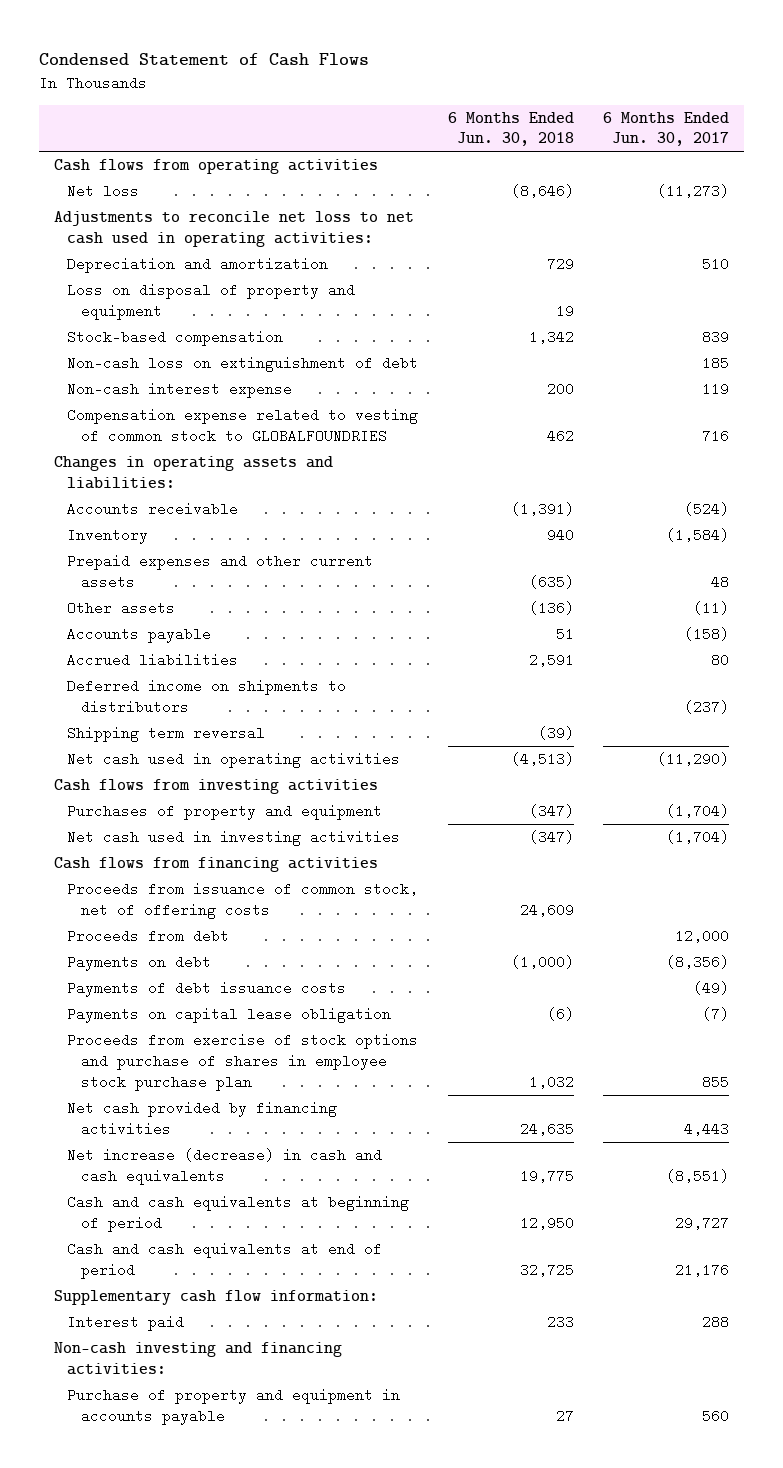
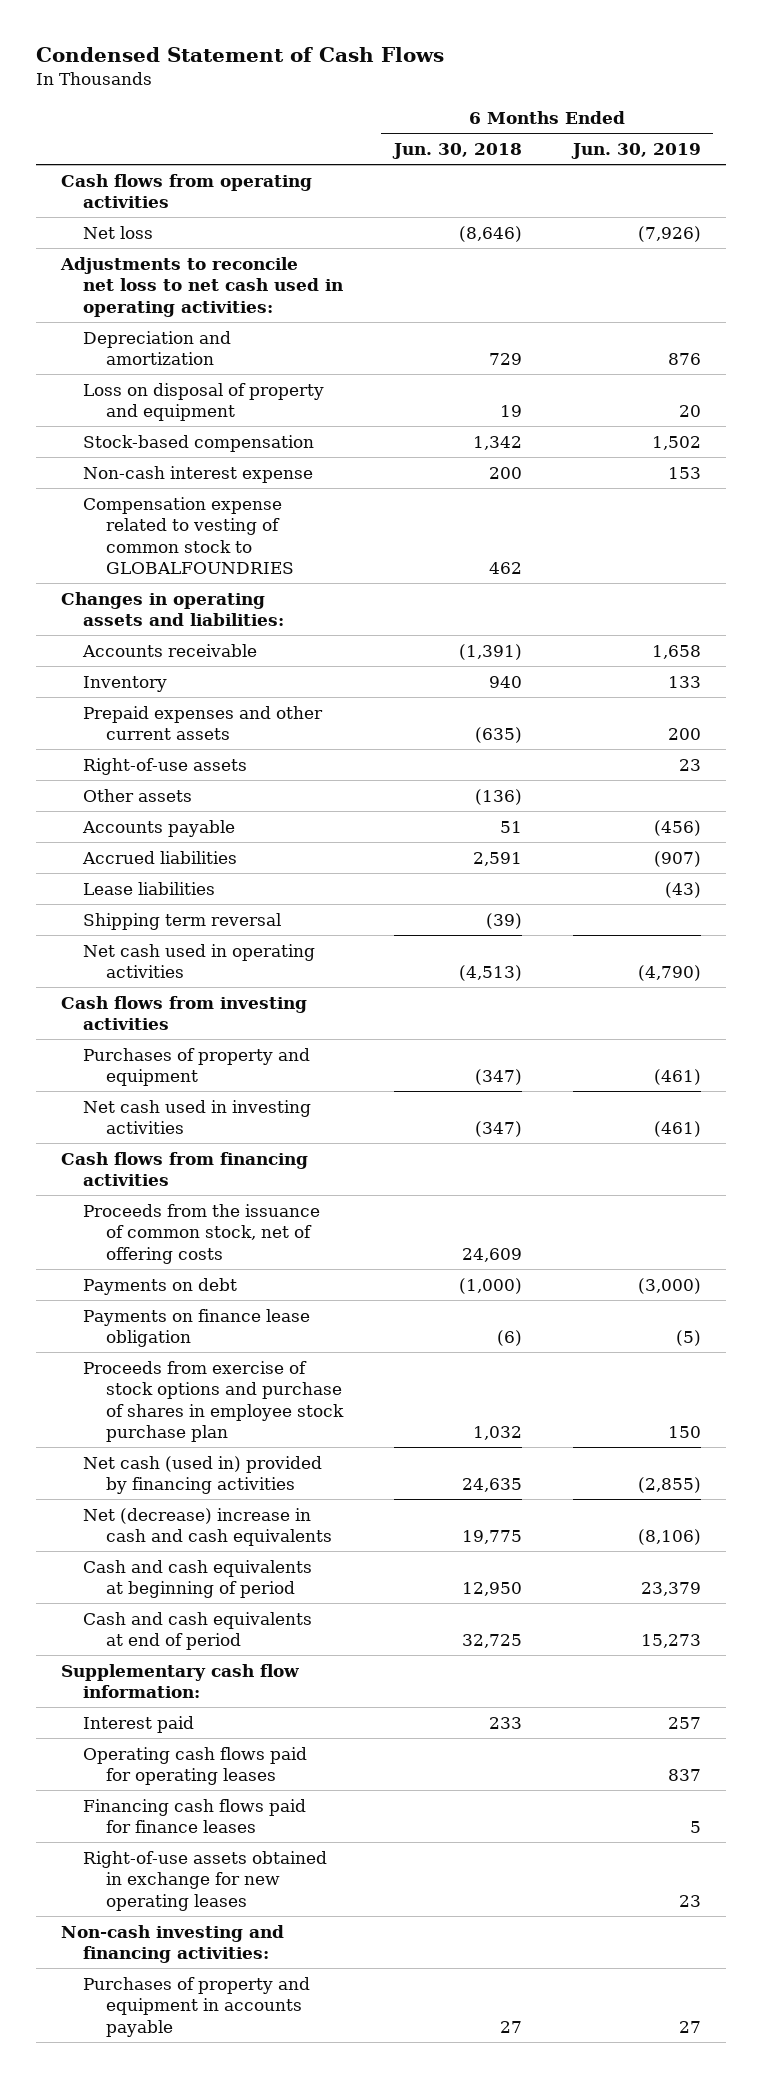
[603,111,730,147] 6 Months Ended Jun. 30, 2017 -> none
none -> [570,143,701,160] Jun. 30, 2019
[67,356,419,373] Non-cash loss on extinguishment of debt -> none
none -> [83,757,248,775] Right-of-use assets
[67,679,347,714] Deferred income on shipments to distributors -> none
none -> [83,881,216,895] Lease liabilities
[67,929,230,944] Proceeds from debt -> none
[67,882,419,919] Proceeds from issuance of common stock, net of offering costs -> [83,1203,321,1264] Proceeds from the issuance of common stock, net of offering costs
[67,981,347,998] Payments of debt issuance costs -> none
[67,1007,392,1024] Payments on capital lease obligation -> [83,1308,311,1348] Payments on finance lease obligation
[67,1101,338,1136] Net cash provided by financing activities -> [83,1455,323,1495] Net cash (used in) provided by financing activities
[67,1148,383,1185] Net increase (decrease) in cash and cash equivalents -> [83,1507,333,1547] Net (decrease) increase in cash and cash equivalents
none -> [83,1746,308,1786] Operating cash flows paid for operating leases
none -> [83,1798,307,1834] Financing cash flows paid for finance leases
none -> [83,1850,328,1911] Right-of-use assets obtained in exchange for new operating leases
[67,1388,401,1425] Purchase of property and equipment in accounts payable -> [83,1976,311,2037] Purchases of property and equipment in accounts payable

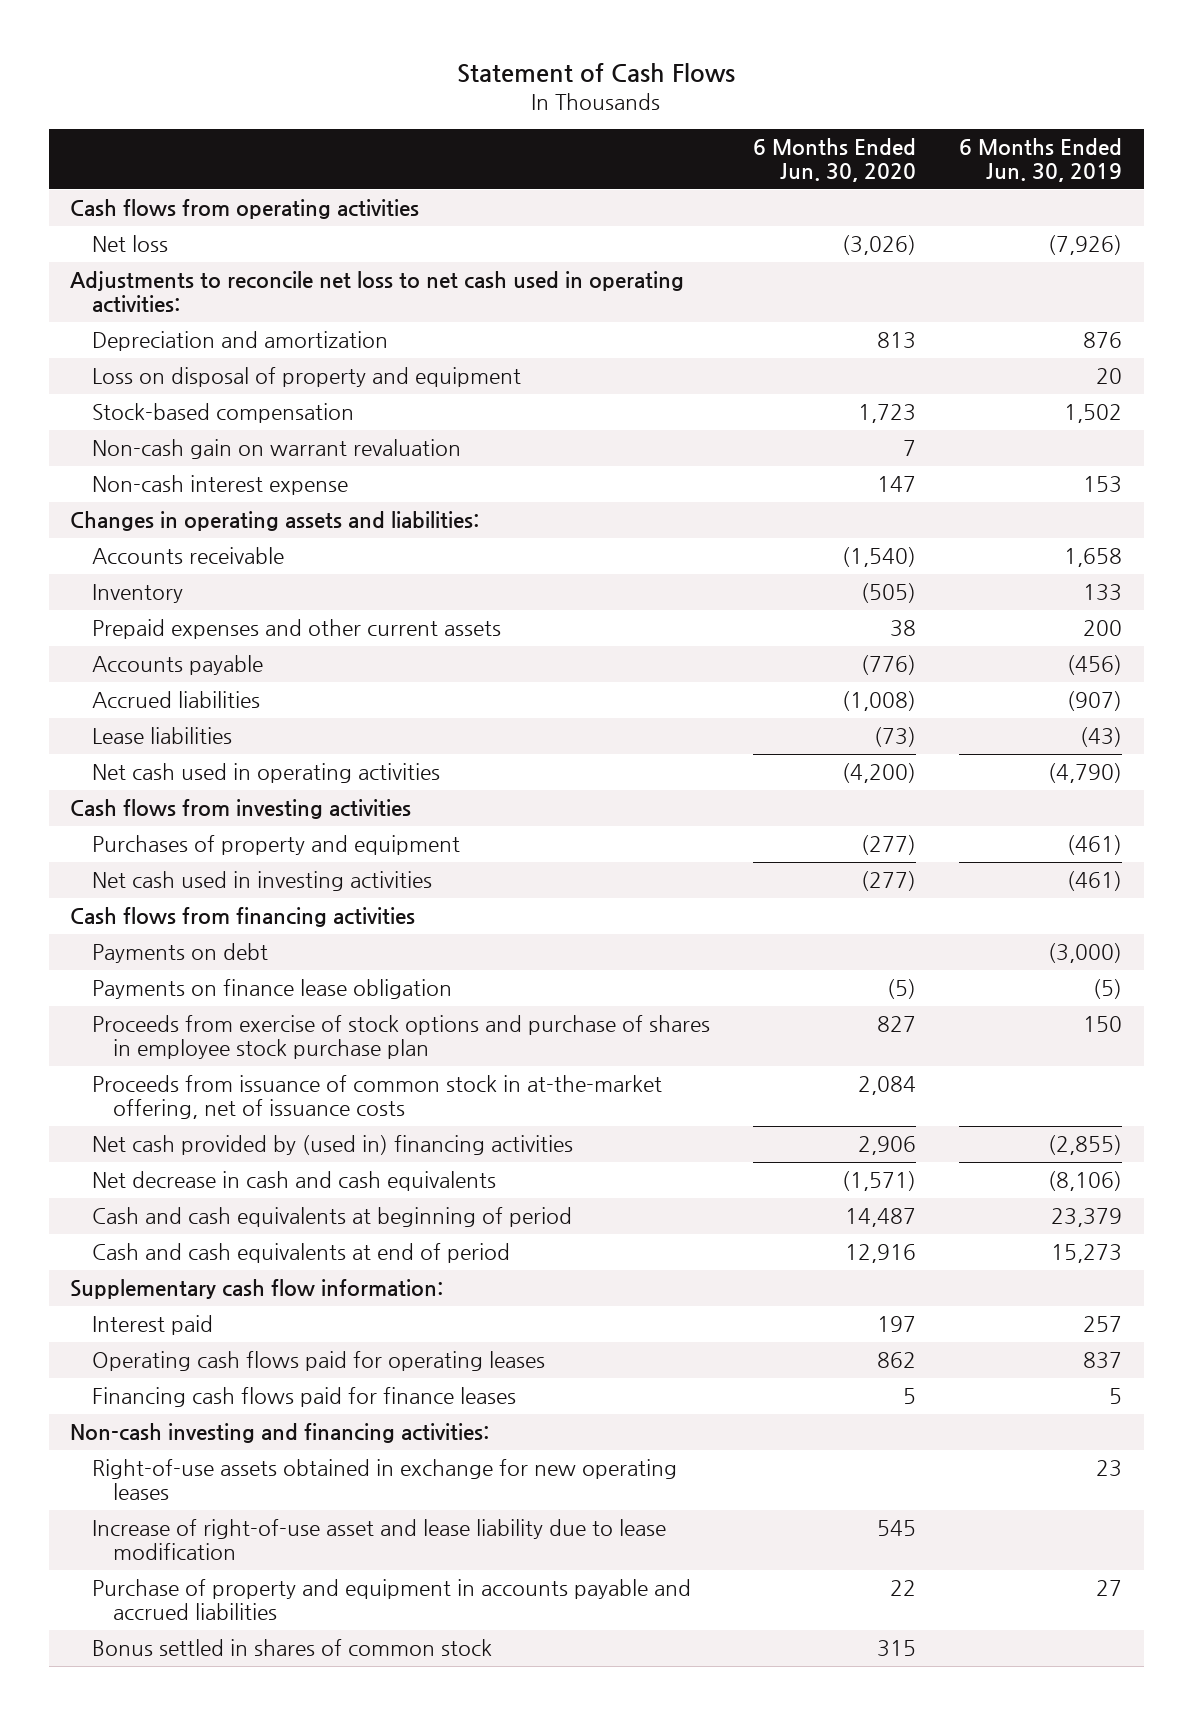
[35,47,444,63] Condensed Statement of Cash Flows -> [457,62,736,83] Statement of Cash Flows
[391,143,522,160] Jun. 30, 2018 -> none
none -> [753,138,917,183] 6 Months Ended Jun. 30, 2020
none -> [91,439,461,460] Non-cash gain on warrant revaluation
[83,496,295,574] Compensation expense related to vesting of common stock to GLOBALFOUNDRIES -> none
[83,757,248,775] Right-of-use assets -> none
[83,788,193,802] Other assets -> none
[83,912,282,930] Shipping term reversal -> none
[83,1203,321,1264] Proceeds from the issuance of common stock, net of offering costs -> none
none -> [91,1075,662,1120] Proceeds from issuance of common stock in at-the-market offering, net of issuance costs
[83,1455,323,1495] Net cash (used in) provided by financing activities -> [91,1135,573,1156] Net cash provided by (used in) financing activities
[83,1507,333,1547] Net (decrease) increase in cash and cash equivalents -> [91,1171,496,1192] Net decrease in cash and cash equivalents
[83,1850,328,1911] Right-of-use assets obtained in exchange for new operating leases -> [91,1459,677,1501] Right-of-use assets obtained in exchange for new operating leases
none -> [91,1519,666,1561] Increase of right-of-use asset and lease liability due to lease modification
[83,1976,311,2037] Purchases of property and equipment in accounts payable -> [91,1579,691,1621] Purchase of property and equipment in accounts payable and accrued liabilities
none -> [91,1639,492,1657] Bonus settled in shares of common stock

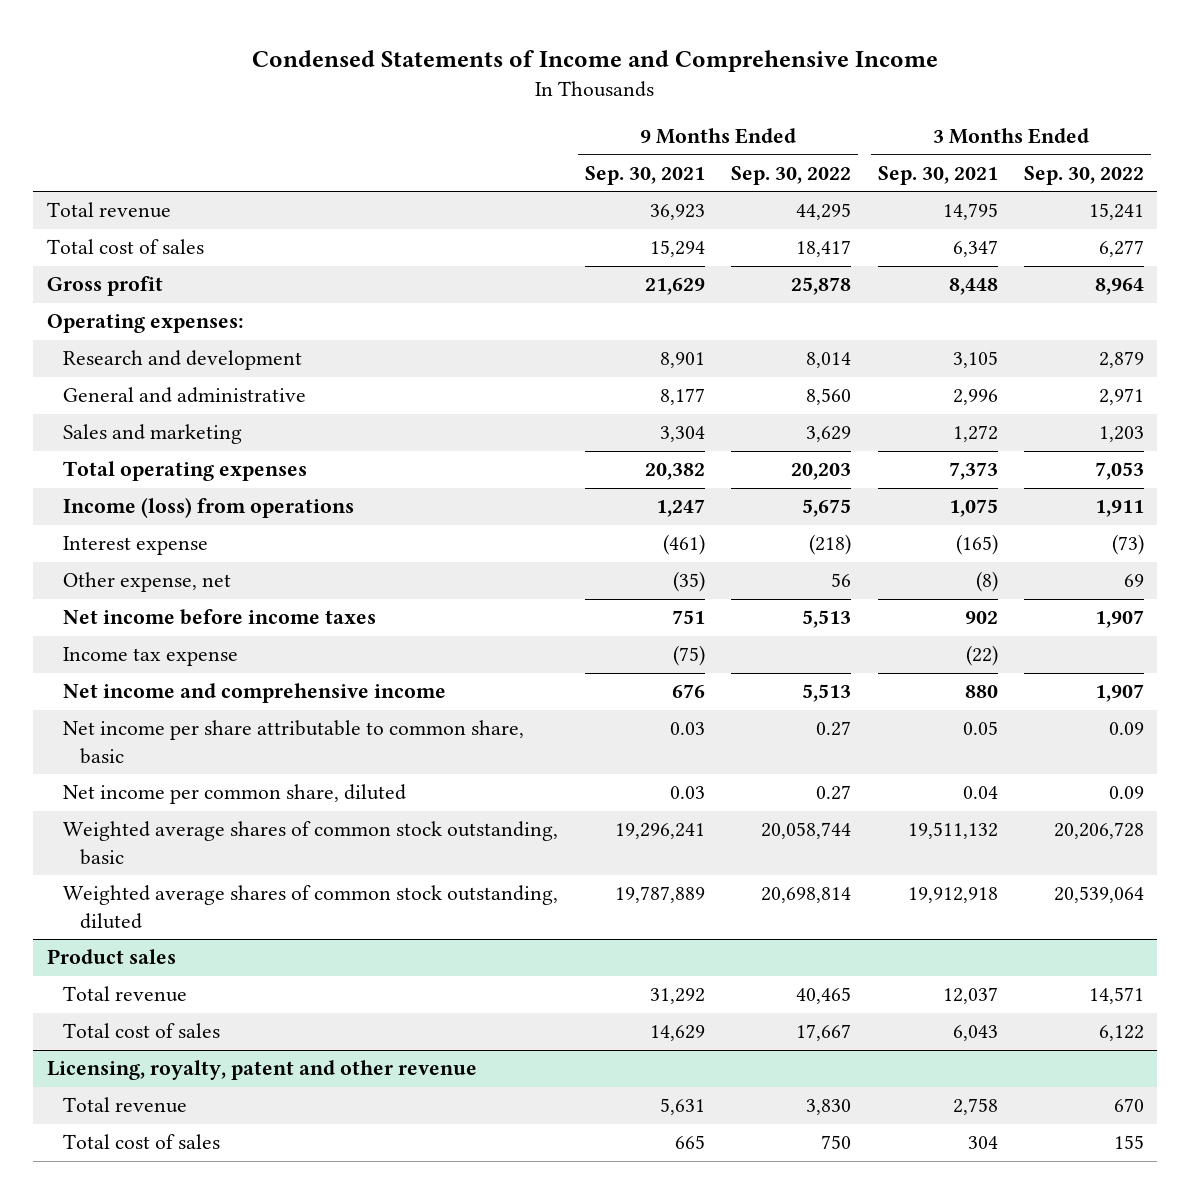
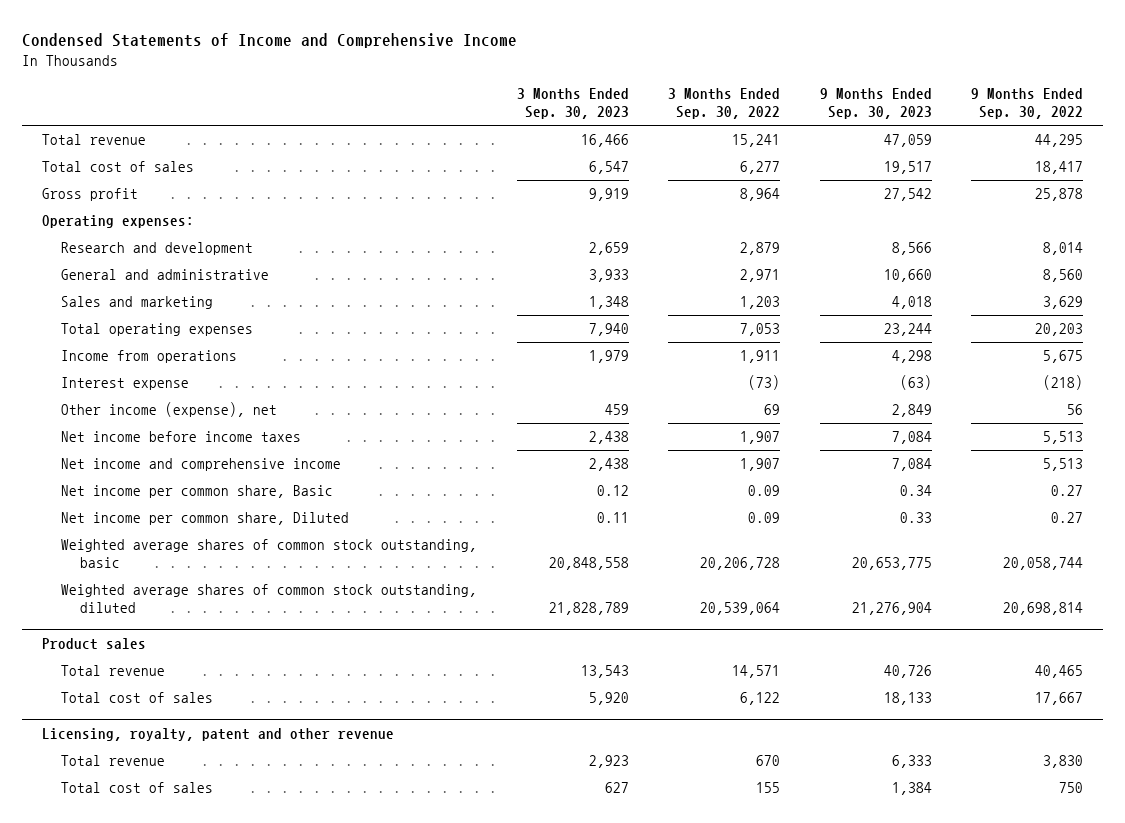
[584,165,705,185] Sep. 30, 2021 -> none
[877,165,998,185] Sep. 30, 2021 -> none
none -> [516,88,629,120] 3 Months Ended Sep. 30, 2023
none -> [819,88,932,120] 9 Months Ended Sep. 30, 2023
[63,497,355,519] Income (loss) from operations -> [60,350,237,364] Income from operations
[63,572,232,593] Other expense, net -> [60,402,277,418] Other income (expense), net
[63,647,239,667] Income tax expense -> none
[63,720,525,764] Net income per share attributable to common share, basic -> [60,485,333,499] Net income per common share, Basic
[63,784,407,805] Net income per common share, diluted -> [60,512,349,526] Net income per common share, Diluted

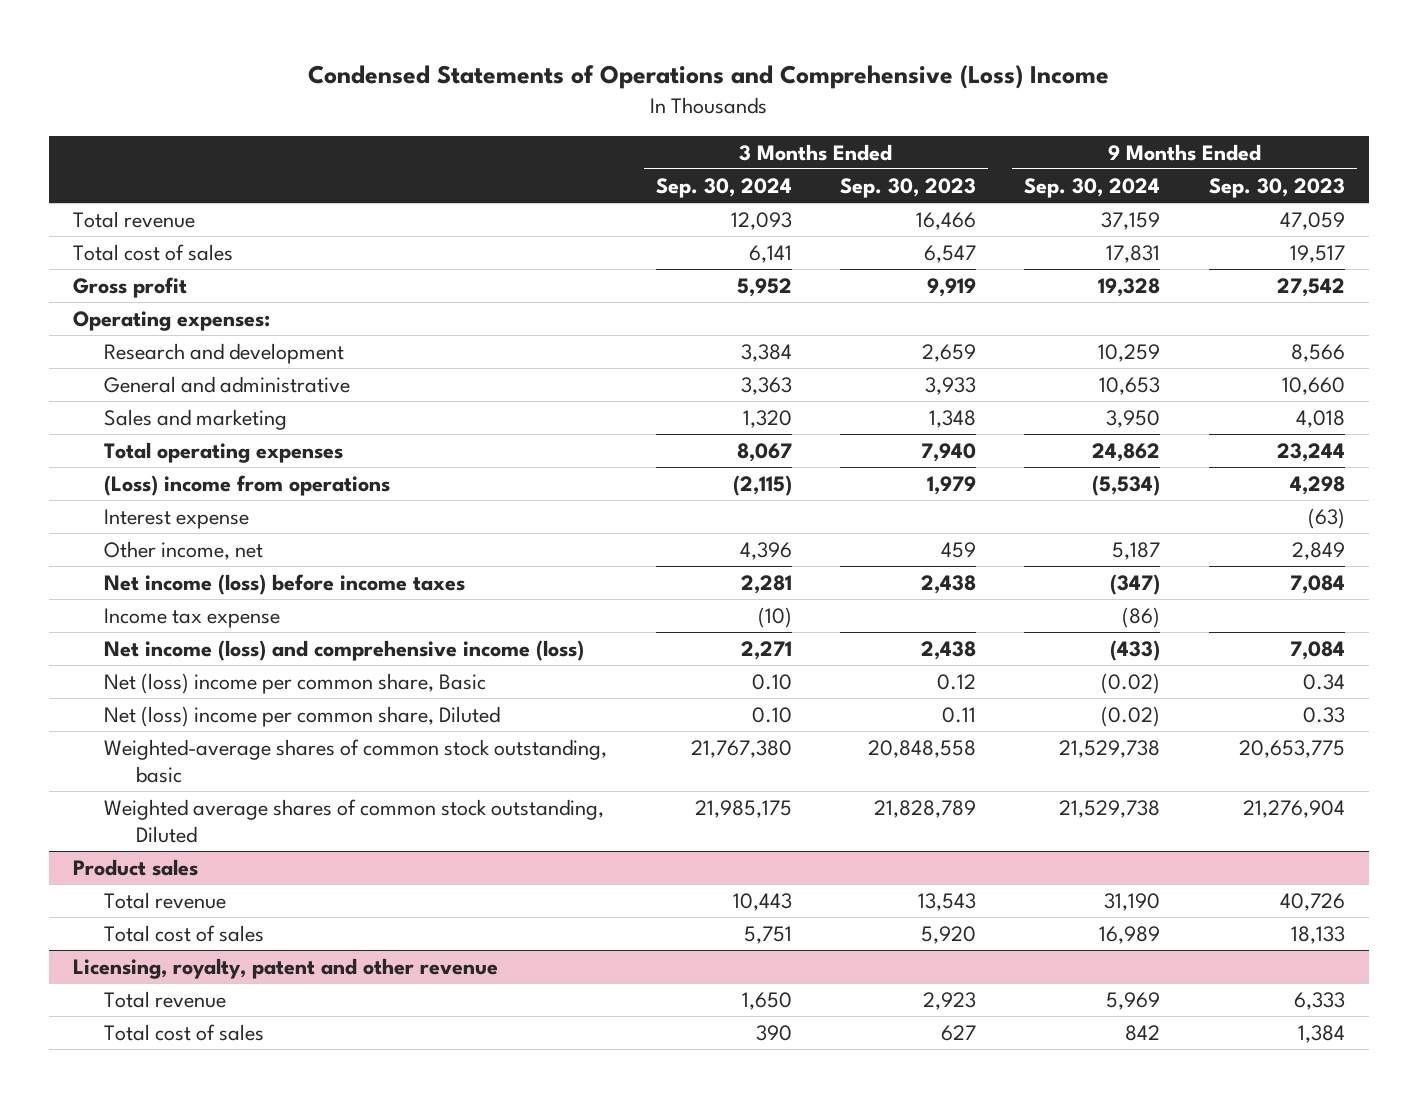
[21,33,517,49] Condensed Statements of Income and Comprehensive Income -> [307,65,1109,90] Condensed Statements of Operations and Comprehensive (Loss) Income
[668,88,781,120] 3 Months Ended Sep. 30, 2022 -> none
[971,88,1084,120] 9 Months Ended Sep. 30, 2022 -> none
none -> [655,177,792,198] Sep. 30, 2024
none -> [1024,177,1161,198] Sep. 30, 2024
[60,350,237,364] Income from operations -> [104,474,391,496] (Loss) income from operations
[60,402,277,418] Other income (expense), net -> [104,540,264,560] Other income, net
[60,431,301,443] Net income before income taxes -> [104,573,466,595] Net income (loss) before income taxes
none -> [104,607,281,628] Income tax expense
[60,458,341,472] Net income and comprehensive income -> [104,639,585,661] Net income (loss) and comprehensive income (loss)
[60,485,333,499] Net income per common share, Basic -> [104,672,487,694] Net (loss) income per common share, Basic
[60,512,349,526] Net income per common share, Diluted -> [104,705,501,727] Net (loss) income per common share, Diluted
[60,539,477,569] Weighted average shares of common stock outstanding, basic -> [104,738,608,783] Weighted-average shares of common stock outstanding, basic
[60,584,477,614] Weighted average shares of common stock outstanding, diluted -> [104,798,605,843] Weighted average shares of common stock outstanding, Diluted

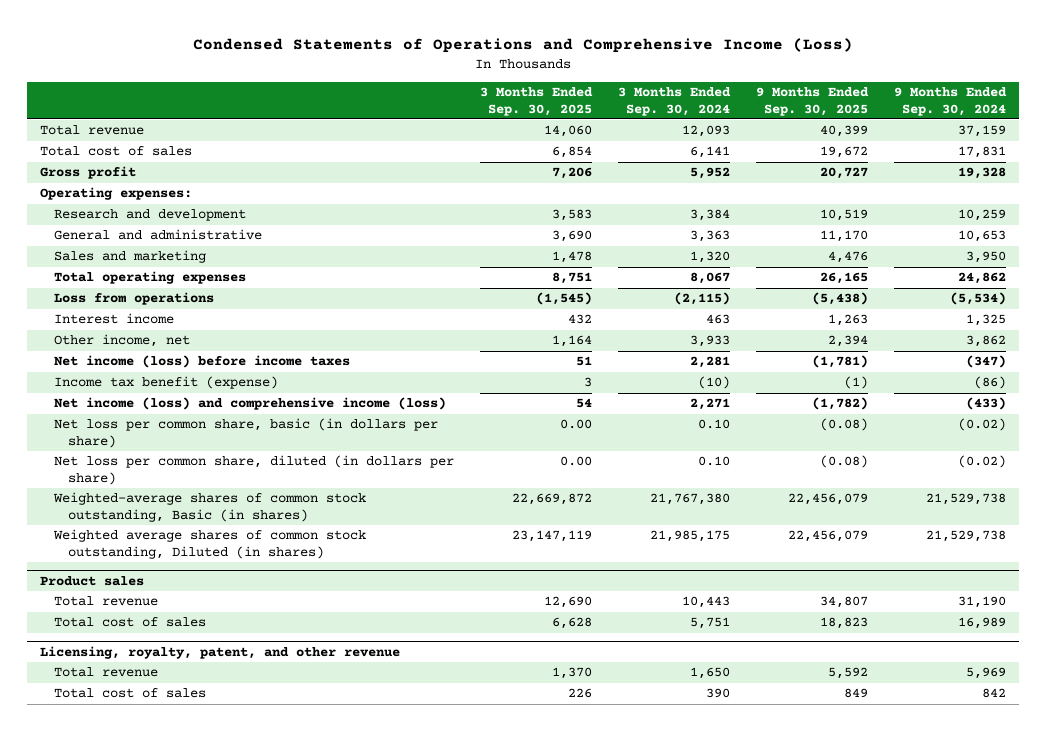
[307,65,1109,90] Condensed Statements of Operations and Comprehensive (Loss) Income -> [192,37,853,53] Condensed Statements of Operations and Comprehensive Income (Loss)
[840,177,977,198] Sep. 30, 2023 -> none
[1208,177,1345,198] Sep. 30, 2023 -> none
none -> [480,87,594,116] 3 Months Ended Sep. 30, 2025
none -> [755,87,869,116] 9 Months Ended Sep. 30, 2025
[104,508,250,529] Interest expense -> none
[104,474,391,496] (Loss) income from operations -> [54,292,215,306] Loss from operations
none -> [54,313,175,325] Interest income
[739,541,792,560] 4,396 -> [690,335,731,348] 3,933
[1112,541,1161,560] 5,187 -> [965,335,1006,348] 3,862
[104,607,281,628] Income tax expense -> [54,376,279,390] Income tax benefit (expense)
[104,672,487,694] Net (loss) income per common share, Basic -> [54,418,439,448] Net loss per common share, basic (in dollars per share)
[104,705,501,727] Net (loss) income per common share, Diluted -> [54,455,455,485] Net loss per common share, diluted (in dollars per share)
[104,738,608,783] Weighted-average shares of common stock outstanding, basic -> [53,492,367,522] Weighted-average shares of common stock outstanding, Basic (in shares)
[104,798,605,843] Weighted average shares of common stock outstanding, Diluted -> [53,529,367,559] Weighted average shares of common stock outstanding, Diluted (in shares)
[73,957,499,979] Licensing, royalty, patent and other revenue -> [39,645,400,659] Licensing, royalty, patent, and other revenue

